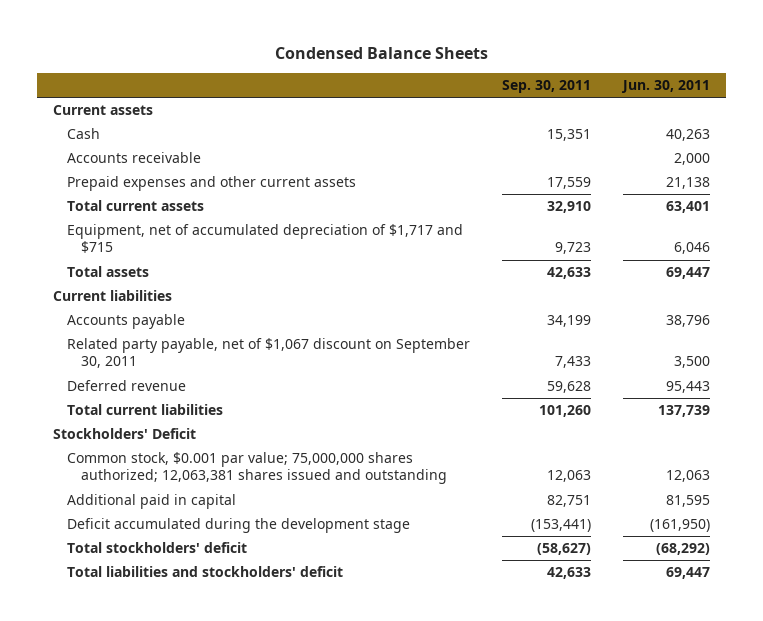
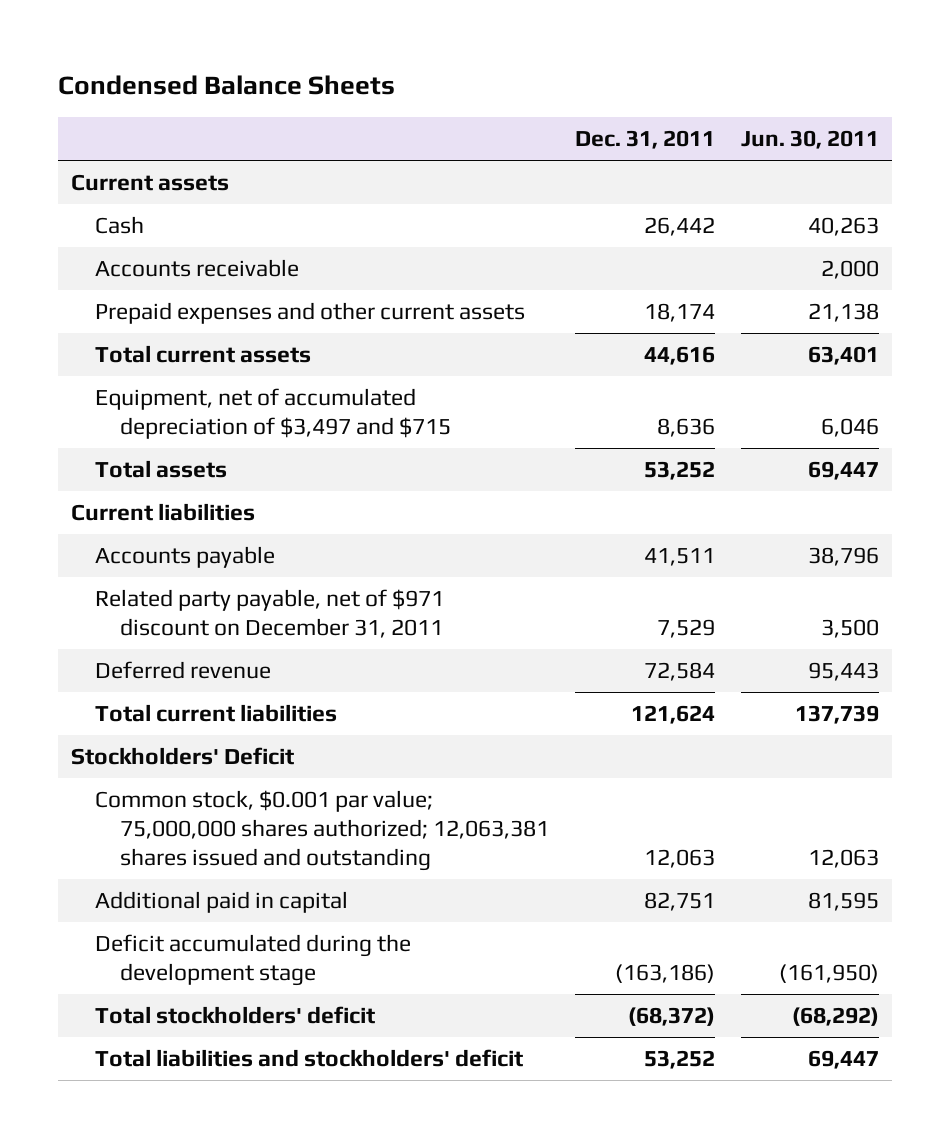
[502,80,592,94] Sep. 30, 2011 -> none
none -> [574,130,715,150] Dec. 31, 2011
[67,224,464,254] Equipment, net of accumulated depreciation of $1,717 and $715 -> [95,388,451,440] Equipment, net of accumulated depreciation of $3,497 and $715
[67,338,471,369] Related party payable, net of $1,067 discount on September 30, 2011 -> [95,589,445,639] Related party payable, net of $971 discount on December 31, 2011

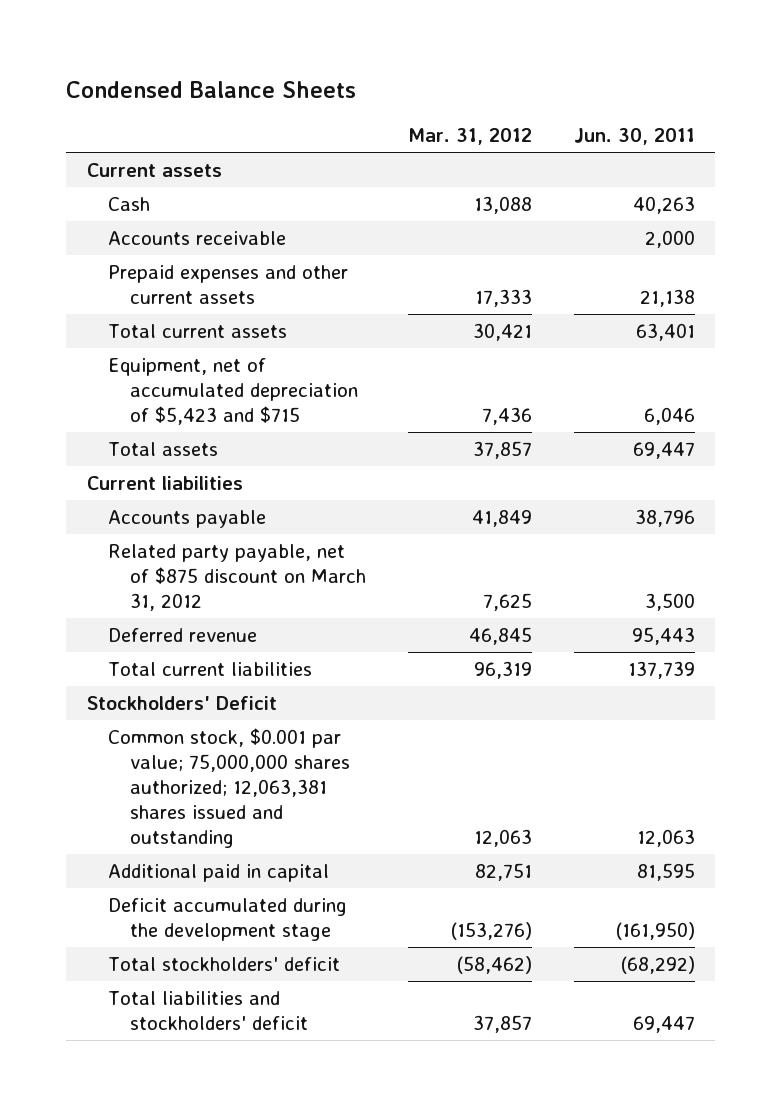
[574,130,715,150] Dec. 31, 2011 -> none
none -> [407,128,532,146] Mar. 31, 2012
[95,388,451,440] Equipment, net of accumulated depreciation of $3,497 and $715 -> [108,358,358,426] Equipment, net of accumulated depreciation of $5,423 and $715
[95,589,445,639] Related party payable, net of $971 discount on December 31, 2011 -> [108,544,366,612] Related party payable, net of $875 discount on March 31, 2012

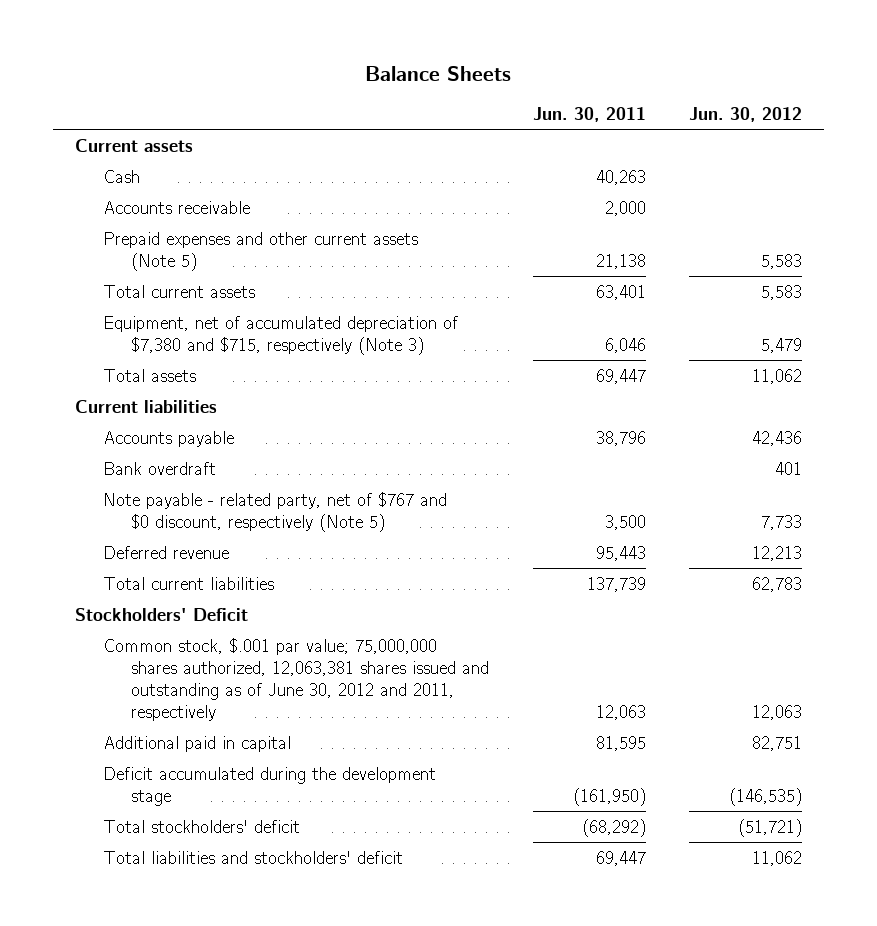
[65,80,356,98] Condensed Balance Sheets -> [365,65,512,81] Balance Sheets
[407,128,532,146] Mar. 31, 2012 -> none
none -> [689,106,803,122] Jun. 30, 2012
[108,265,349,305] Prepaid expenses and other current assets -> [103,231,419,271] Prepaid expenses and other current assets (Note 5)
[108,358,358,426] Equipment, net of accumulated depreciation of $5,423 and $715 -> [103,315,459,355] Equipment, net of accumulated depreciation of $7,380 and $715, respectively (Note 3)
[108,544,366,612] Related party payable, net of $875 discount on March 31, 2012 -> none
none -> [103,461,217,475] Bank overdraft
none -> [103,491,448,532] Note payable - related party, net of $767 and $0 discount, respectively (Note 5)
[108,728,350,848] Common stock, $0.001 par value; 75,000,000 shares authorized; 12,063,381 shares issued and outstanding -> [103,637,490,721] Common stock, $.001 par value; 75,000,000 shares authorized, 12,063,381 shares issued and outstanding as of June 30, 2012 and 2011, respectively

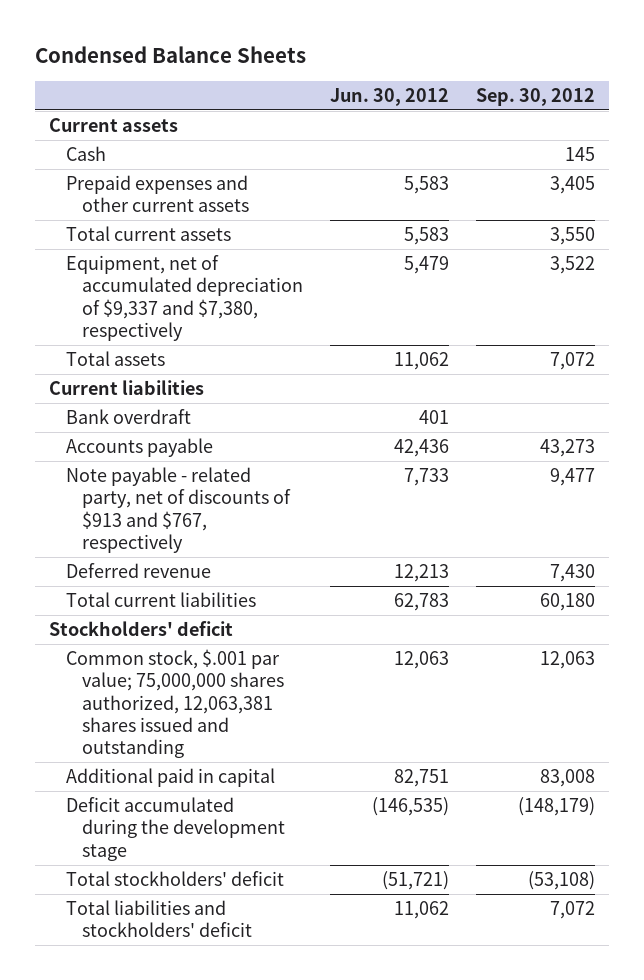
[365,65,512,81] Balance Sheets -> [35,46,307,64] Condensed Balance Sheets
[532,106,646,122] Jun. 30, 2011 -> none
none -> [476,87,596,106] Sep. 30, 2012
[103,200,251,214] Accounts receivable -> none
[103,231,419,271] Prepaid expenses and other current assets (Note 5) -> [65,174,250,213] Prepaid expenses and other current assets
[103,315,459,355] Equipment, net of accumulated depreciation of $7,380 and $715, respectively (Note 3) -> [65,254,304,342] Equipment, net of accumulated depreciation of $9,337 and $7,380, respectively
[103,430,235,447] Accounts payable -> [65,437,213,457] Accounts payable
[103,491,448,532] Note payable - related party, net of $767 and $0 discount, respectively (Note 5) -> [65,466,292,554] Note payable - related party, net of discounts of $913 and $767, respectively
[74,607,248,621] Stockholders' Deficit -> [48,620,233,636] Stockholders' deficit
[103,637,490,721] Common stock, $.001 par value; 75,000,000 shares authorized, 12,063,381 shares issued and outstanding as of June 30, 2012 and 2011, respectively -> [65,648,285,759] Common stock, $.001 par value; 75,000,000 shares authorized, 12,063,381 shares issued and outstanding

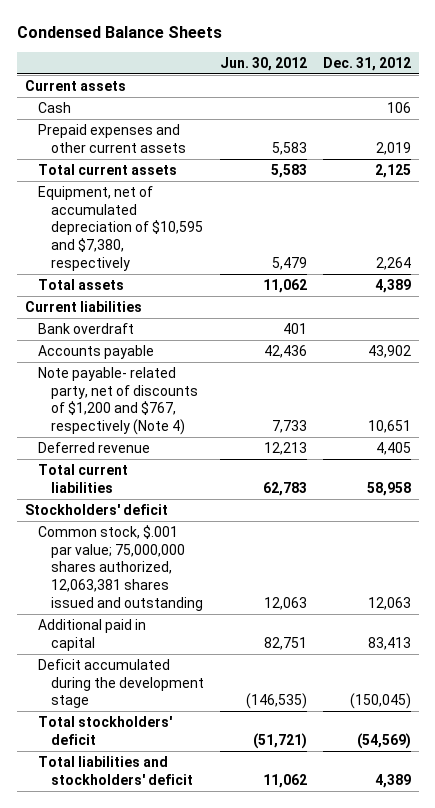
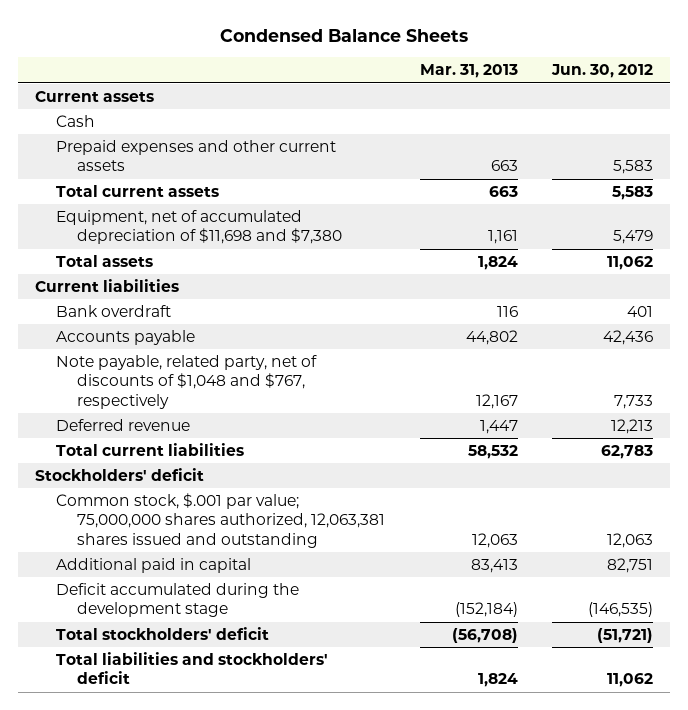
[322,56,411,71] Dec. 31, 2012 -> none
none -> [419,64,518,79] Mar. 31, 2013
[37,185,203,271] Equipment, net of accumulated depreciation of $10,595 and $7,380, respectively -> [56,210,343,245] Equipment, net of accumulated depreciation of $11,698 and $7,380
[37,366,198,436] Note payable- related party, net of discounts of $1,200 and $767, respectively (Note 4) -> [56,355,318,409] Note payable, related party, net of discounts of $1,048 and $767, respectively

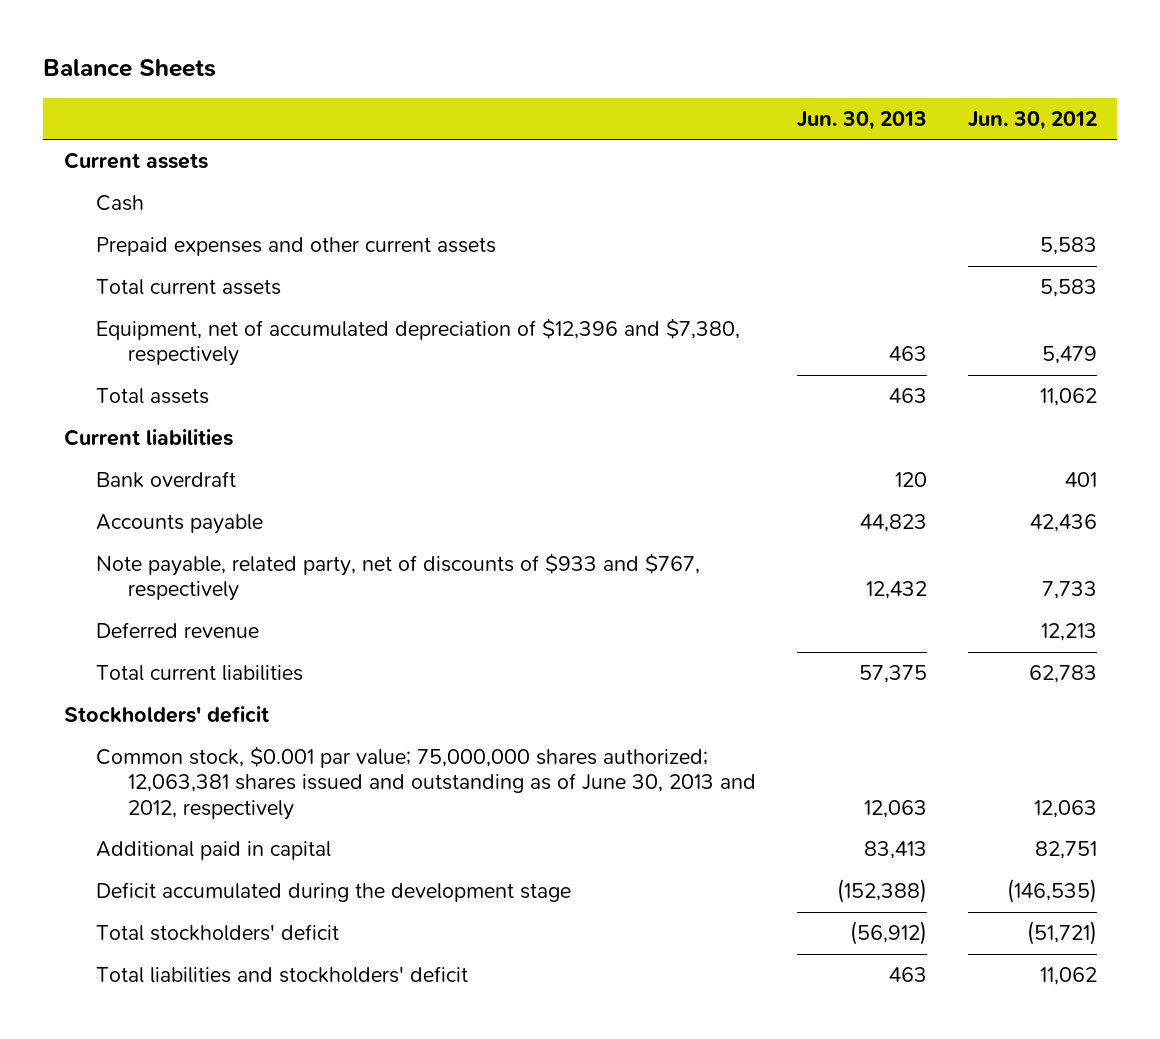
[220,28,469,42] Condensed Balance Sheets -> [43,59,217,78] Balance Sheets
[419,64,518,79] Mar. 31, 2013 -> none
none -> [796,110,927,130] Jun. 30, 2013
[56,210,343,245] Equipment, net of accumulated depreciation of $11,698 and $7,380 -> [95,318,740,367] Equipment, net of accumulated depreciation of $12,396 and $7,380, respectively
[56,355,318,409] Note payable, related party, net of discounts of $1,048 and $767, respectively -> [95,553,700,602] Note payable, related party, net of discounts of $933 and $767, respectively
[56,493,386,548] Common stock, $.001 par value; 75,000,000 shares authorized, 12,063,381 shares issued and outstanding -> [95,746,756,820] Common stock, $0.001 par value; 75,000,000 shares authorized; 12,063,381 shares issued and outstanding as of June 30, 2013 and 2012, respectively

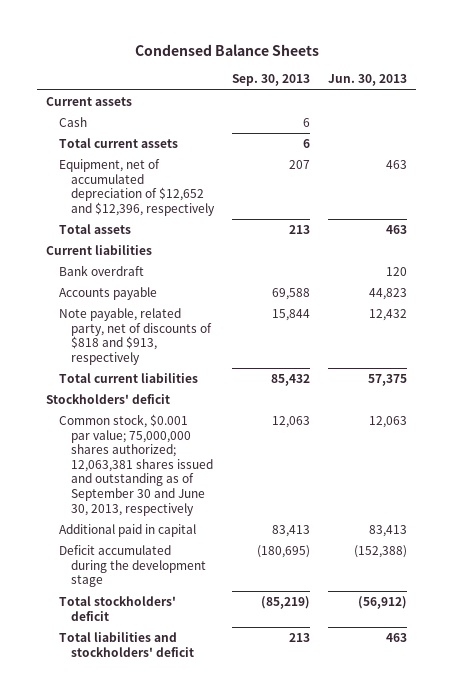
[43,59,217,78] Balance Sheets -> [134,44,319,57] Condensed Balance Sheets
[967,110,1097,130] Jun. 30, 2012 -> none
none -> [232,74,311,87] Sep. 30, 2013
[95,237,496,257] Prepaid expenses and other current assets -> none
[95,318,740,367] Equipment, net of accumulated depreciation of $12,396 and $7,380, respectively -> [58,159,216,216] Equipment, net of accumulated depreciation of $12,652 and $12,396, respectively
[95,622,259,639] Deferred revenue -> none
[95,553,700,602] Note payable, related party, net of discounts of $933 and $767, respectively -> [58,308,213,365] Note payable, related party, net of discounts of $818 and $913, respectively
[95,746,756,820] Common stock, $0.001 par value; 75,000,000 shares authorized; 12,063,381 shares issued and outstanding as of June 30, 2013 and 2012, respectively -> [58,414,214,516] Common stock, $0.001 par value; 75,000,000 shares authorized; 12,063,381 shares issued and outstanding as of September 30 and June 30, 2013, respectively

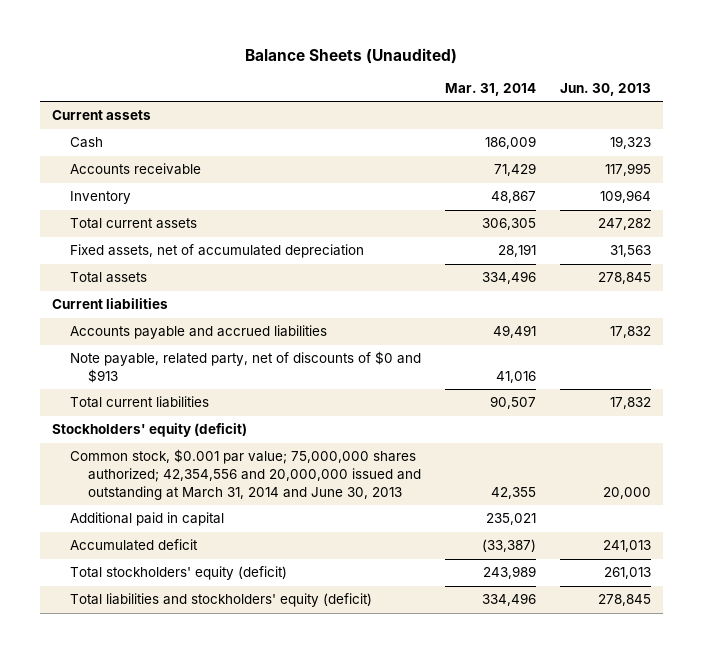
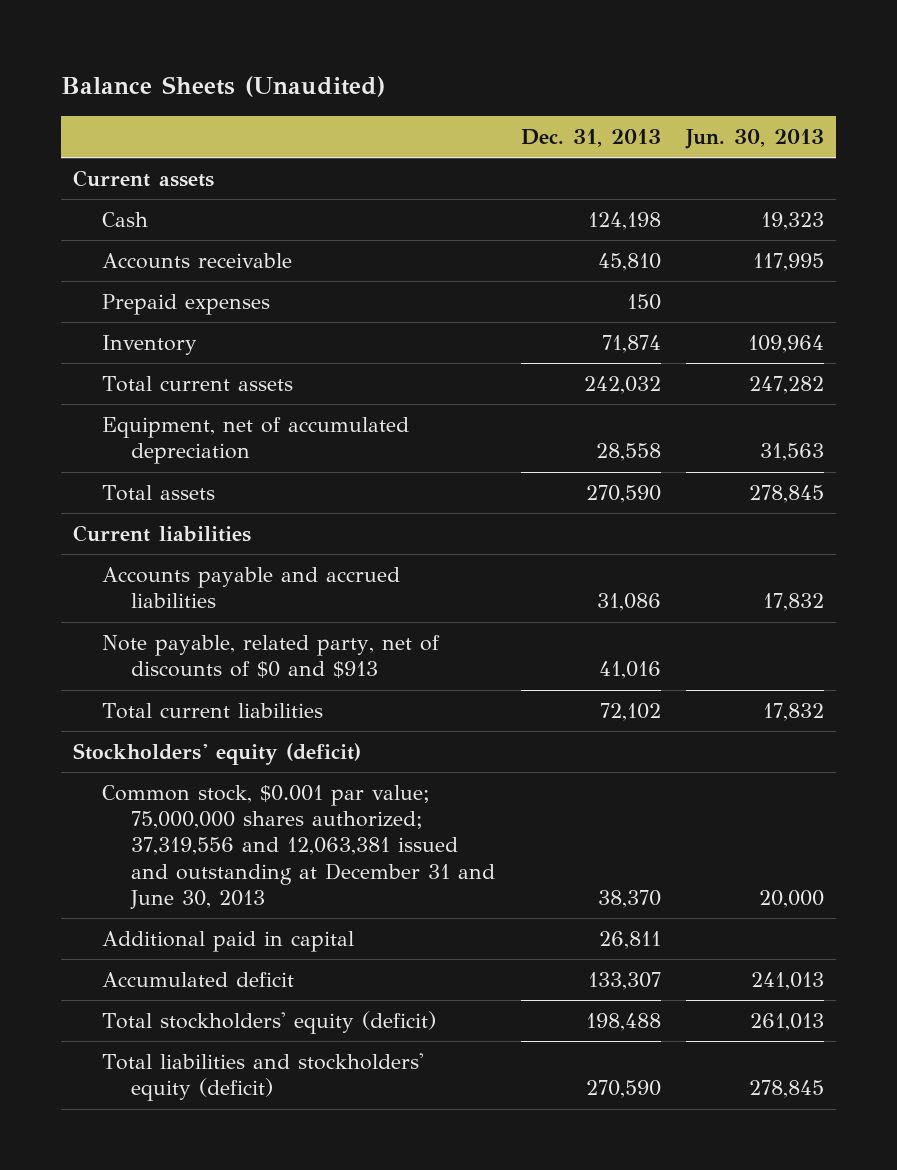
[444,82,536,96] Mar. 31, 2014 -> none
none -> [520,129,661,148] Dec. 31, 2013
none -> [102,294,271,316] Prepaid expenses
[69,244,364,259] Fixed assets, net of accumulated depreciation -> [102,417,410,465] Equipment, net of accumulated depreciation
[69,449,421,500] Common stock, $0.001 par value; 75,000,000 shares authorized; 42,354,556 and 20,000,000 issued and outstanding at March 31, 2014 and June 30, 2013 -> [102,785,496,909] Common stock, $0.001 par value; 75,000,000 shares authorized; 37,319,556 and 12,063,381 issued and outstanding at December 31 and June 30, 2013

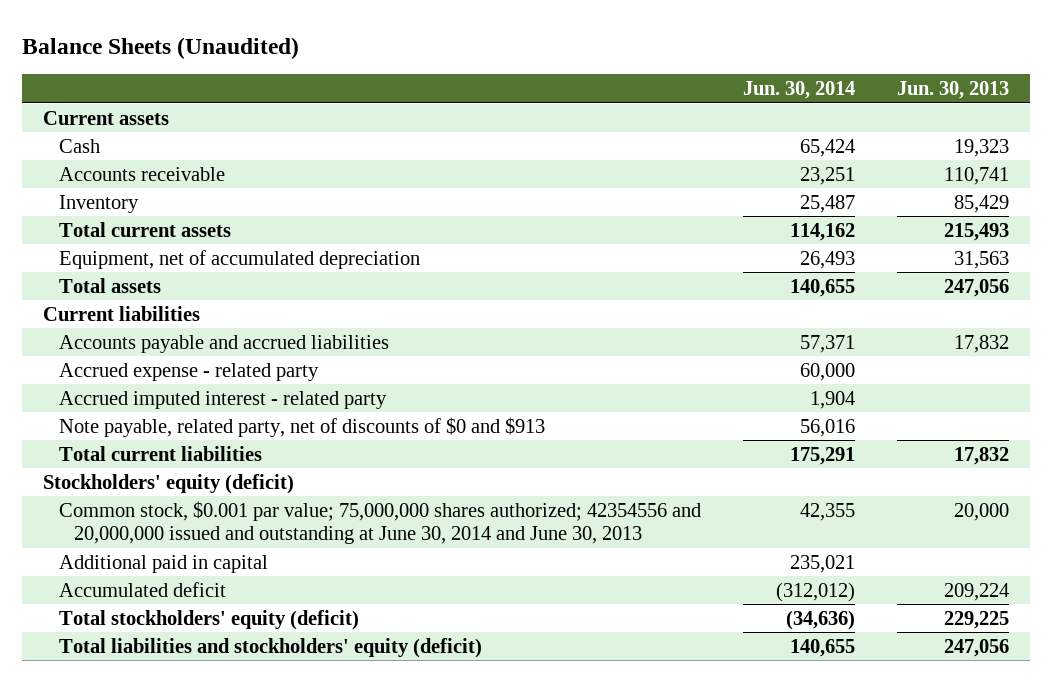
[520,129,661,148] Dec. 31, 2013 -> none
none -> [742,80,855,99] Jun. 30, 2014
[102,294,271,316] Prepaid expenses -> none
[752,253,824,272] 117,995 -> [944,166,1010,185] 110,741
[747,335,824,354] 109,964 -> [954,194,1010,213] 85,429
[748,376,824,395] 247,282 -> [944,222,1010,241] 215,493
[748,485,824,504] 278,845 -> [944,278,1010,297] 247,056
none -> [58,362,319,381] Accrued expense - related party
none -> [58,390,387,409] Accrued imputed interest - related party
[102,785,496,909] Common stock, $0.001 par value; 75,000,000 shares authorized; 37,319,556 and 12,063,381 issued and outstanding at December 31 and June 30, 2013 -> [58,500,701,545] Common stock, $0.001 par value; 75,000,000 shares authorized; 42354556 and 20,000,000 issued and outstanding at June 30, 2014 and June 30, 2013
[750,972,824,991] 241,013 -> [944,582,1010,601] 209,224
[749,1013,824,1032] 261,013 -> [944,610,1010,629] 229,225
[748,1080,824,1099] 278,845 -> [944,638,1010,657] 247,056

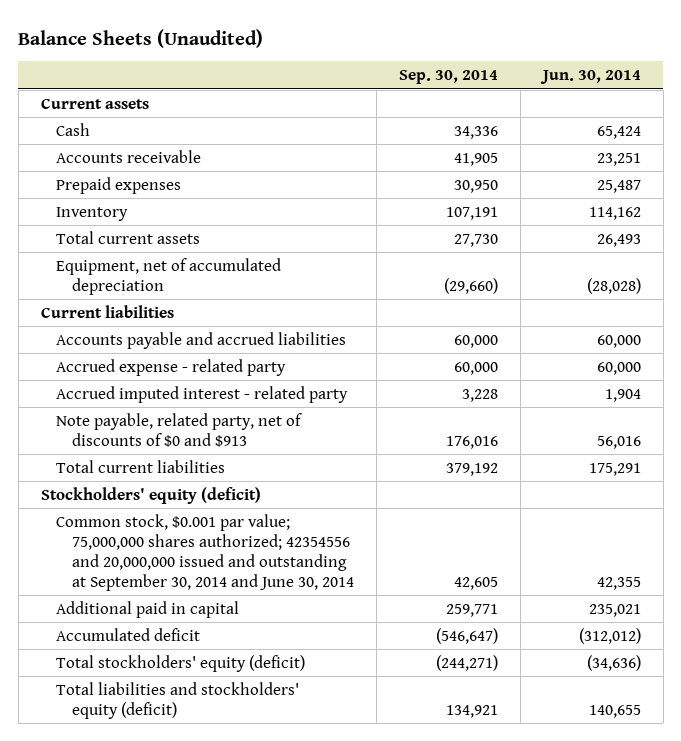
[897,80,1010,99] Jun. 30, 2013 -> none
none -> [398,70,498,85] Sep. 30, 2014
[58,277,161,293] Total assets -> none
none -> [56,176,182,194] Prepaid expenses
[799,194,855,213] 25,487 -> [588,206,641,220] 114,162
[789,222,855,241] 114,162 -> [596,233,641,247] 26,493
[799,250,855,269] 26,493 -> [586,277,641,294] (28,028)
[799,334,855,353] 57,371 -> [596,334,641,348] 60,000
[58,500,701,545] Common stock, $0.001 par value; 75,000,000 shares authorized; 42354556 and 20,000,000 issued and outstanding at June 30, 2014 and June 30, 2013 -> [56,513,354,591] Common stock, $0.001 par value; 75,000,000 shares authorized; 42354556 and 20,000,000 issued and outstanding at September 30, 2014 and June 30, 2014

